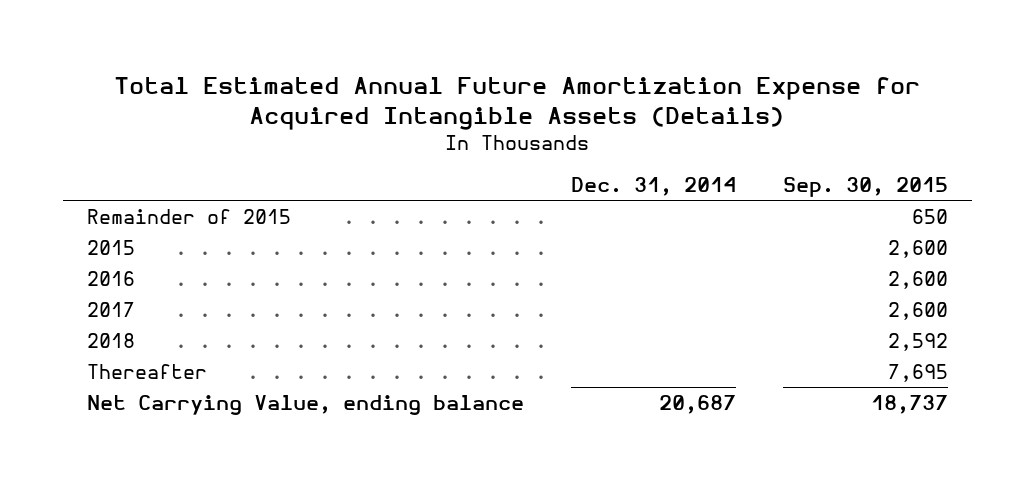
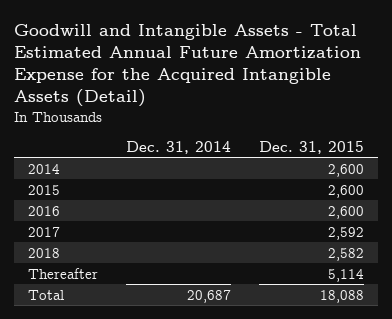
[114,76,921,130] Total Estimated Annual Future Amortization Expense for Acquired Intangible Assets (Details) -> [13,23,361,108] Goodwill and Intangible Assets - Total Estimated Annual Future Amortization Expense for the Acquired Intangible Assets (Detail)
[783,177,949,198] Sep. 30, 2015 -> none
none -> [258,140,364,154] Dec. 31, 2015
[86,208,291,224] Remainder of 2015 -> none
none -> [27,163,60,174] 2014
[86,394,524,415] Net Carrying Value, ending balance -> [27,289,64,300] Total

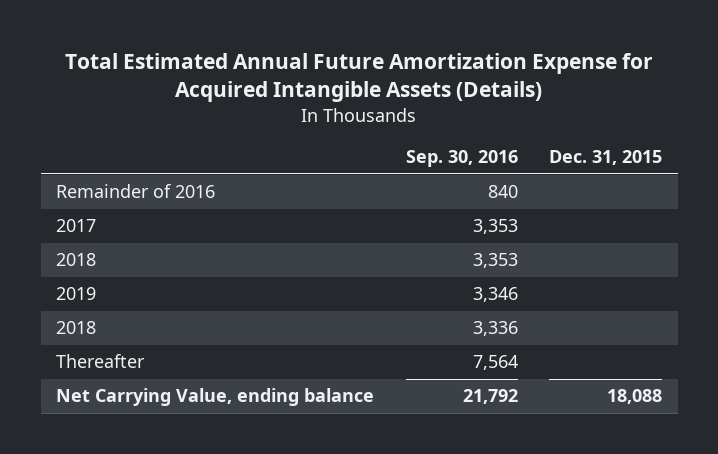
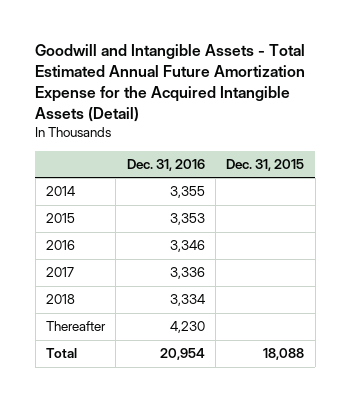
[65,52,654,103] Total Estimated Annual Future Amortization Expense for Acquired Intangible Assets (Details) -> [35,44,306,122] Goodwill and Intangible Assets - Total Estimated Annual Future Amortization Expense for the Acquired Intangible Assets (Detail)
[405,150,518,168] Sep. 30, 2016 -> none
none -> [126,158,205,171] Dec. 31, 2016
[56,184,216,199] Remainder of 2016 -> none
none -> [45,186,75,197] 2014
none -> [45,213,75,224] 2015
none -> [45,240,75,251] 2016
[56,287,97,301] 2019 -> none
[56,321,97,335] 2018 -> none
[56,388,375,407] Net Carrying Value, ending balance -> [45,348,77,359] Total

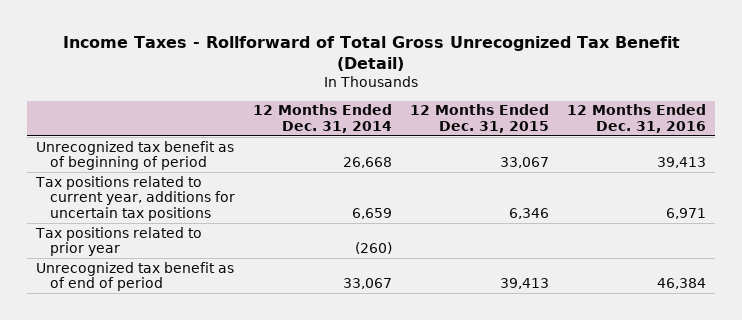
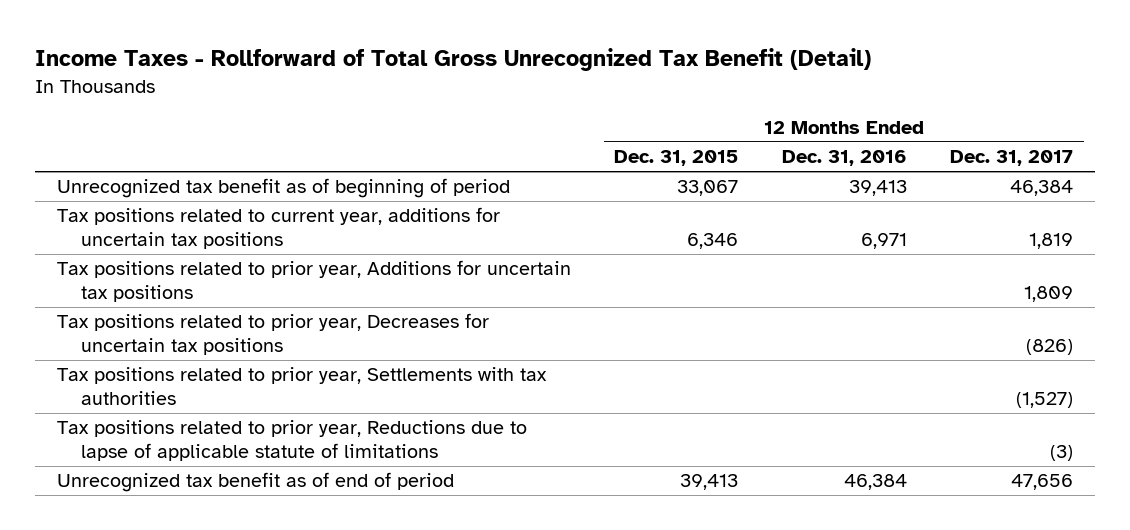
[253,104,393,134] 12 Months Ended Dec. 31, 2014 -> none
none -> [950,150,1074,167] Dec. 31, 2017
none -> [57,260,572,303] Tax positions related to prior year, Additions for uncertain tax positions
[34,226,202,257] Tax positions related to prior year -> [57,313,490,356] Tax positions related to prior year, Decreases for uncertain tax positions
none -> [57,367,548,406] Tax positions related to prior year, Settlements with tax authorities
none -> [57,420,528,462] Tax positions related to prior year, Reductions due to lapse of applicable statute of limitations

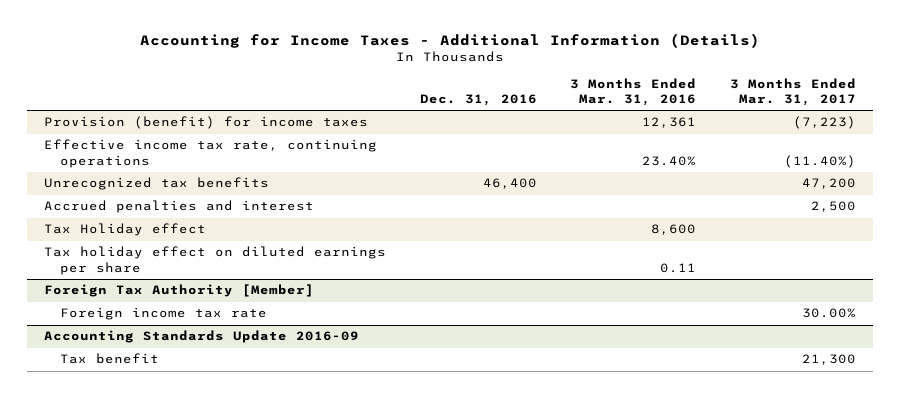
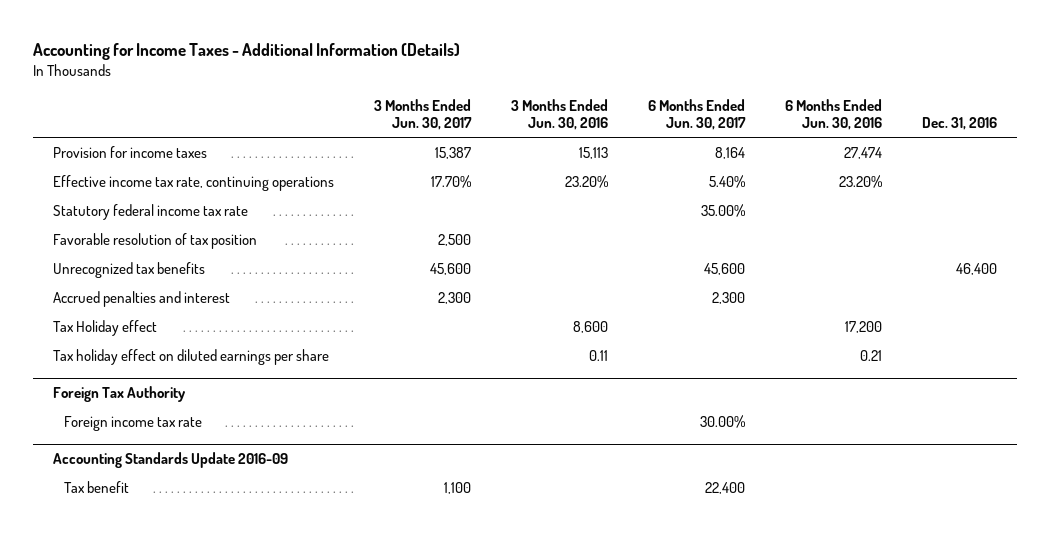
[570,77,697,107] 3 Months Ended Mar. 31, 2016 -> none
[730,77,857,107] 3 Months Ended Mar. 31, 2017 -> none
none -> [374,98,473,131] 3 Months Ended Jun. 30, 2017
none -> [511,98,609,131] 3 Months Ended Jun. 30, 2016
none -> [648,98,747,131] 6 Months Ended Jun. 30, 2017
none -> [785,98,883,131] 6 Months Ended Jun. 30, 2016
[43,116,368,130] Provision (benefit) for income taxes -> [53,145,208,158] Provision for income taxes
none -> [53,203,249,220] Statutory federal income tax rate
none -> [53,232,258,249] Favorable resolution of tax position
[43,284,314,298] Foreign Tax Authority [Member] -> [53,386,187,403] Foreign Tax Authority

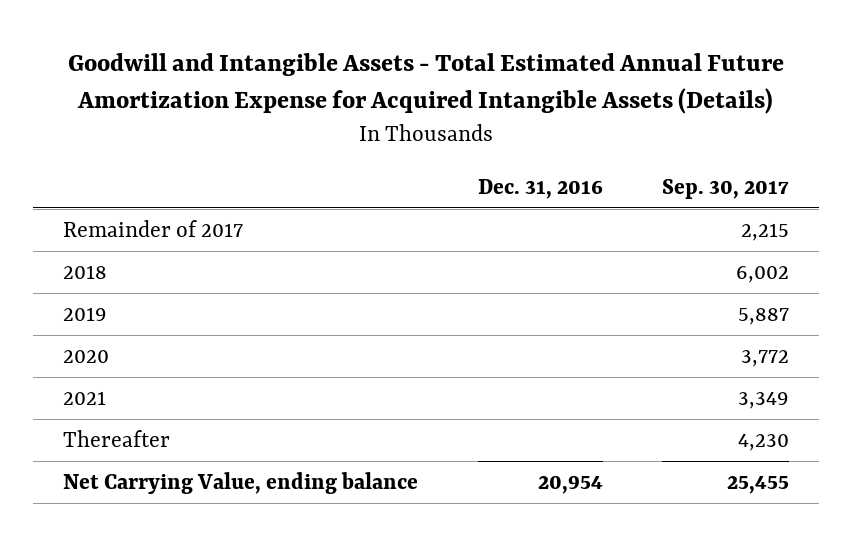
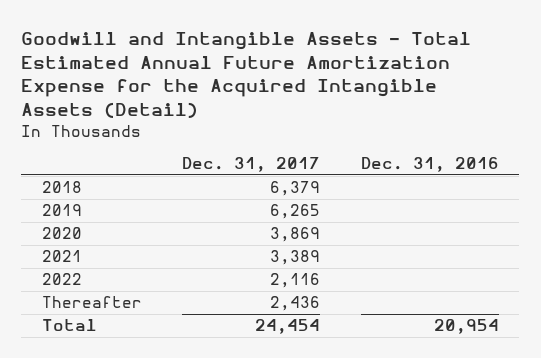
[68,52,785,115] Goodwill and Intangible Assets - Total Estimated Annual Future Amortization Expense for Acquired Intangible Assets (Details) -> [21,31,472,119] Goodwill and Intangible Assets - Total Estimated Annual Future Amortization Expense for the Acquired Intangible Assets (Detail)
[662,178,790,199] Sep. 30, 2017 -> none
none -> [182,157,321,173] Dec. 31, 2017
[62,219,243,237] Remainder of 2017 -> none
none -> [41,273,82,286] 2022
[62,471,418,494] Net Carrying Value, ending balance -> [41,319,97,332] Total

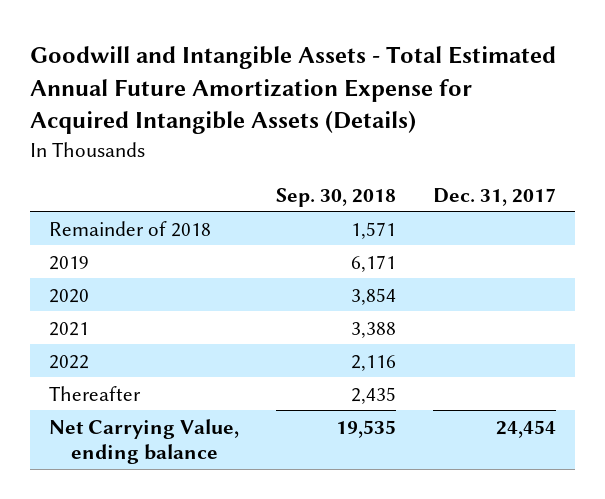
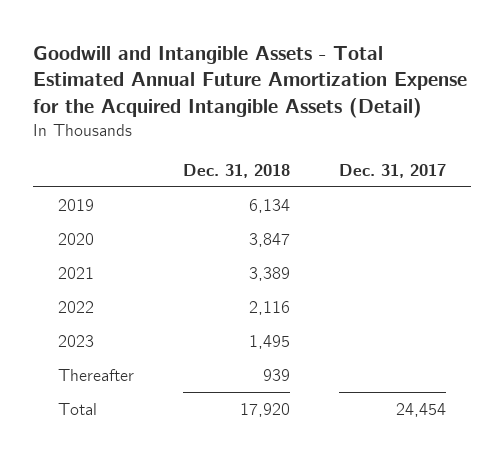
[30,46,557,135] Goodwill and Intangible Assets - Total Estimated Annual Future Amortization Expense for Acquired Intangible Assets (Details) -> [33,45,468,118] Goodwill and Intangible Assets - Total Estimated Annual Future Amortization Expense for the Acquired Intangible Assets (Detail)
[276,187,397,207] Sep. 30, 2018 -> none
none -> [183,163,291,178] Dec. 31, 2018
[48,220,211,237] Remainder of 2018 -> none
none -> [58,335,95,348] 2023
[48,418,239,464] Net Carrying Value, ending balance -> [58,403,98,416] Total

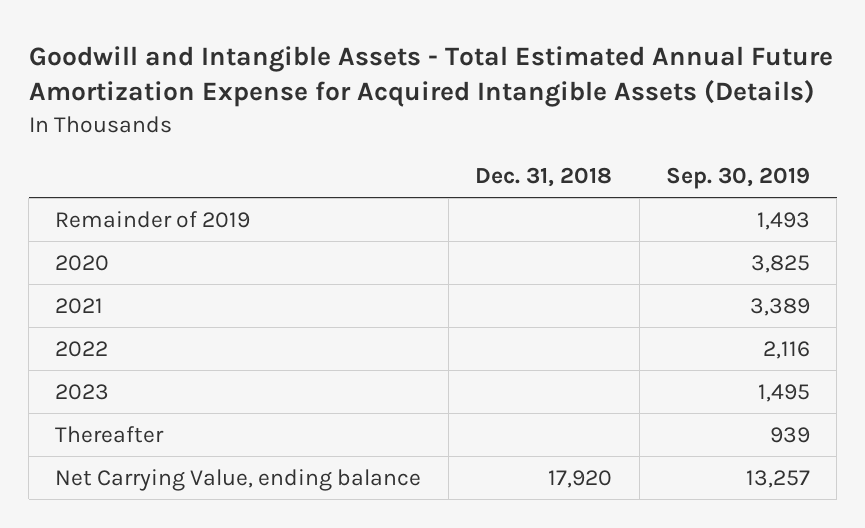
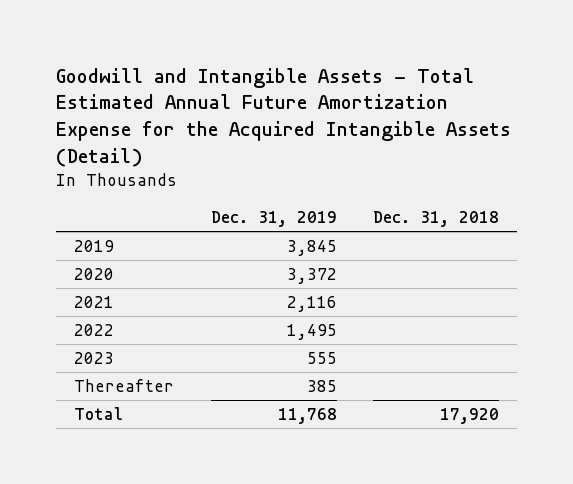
[28,45,833,108] Goodwill and Intangible Assets - Total Estimated Annual Future Amortization Expense for Acquired Intangible Assets (Details) -> [55,67,511,167] Goodwill and Intangible Assets - Total Estimated Annual Future Amortization Expense for the Acquired Intangible Assets (Detail)
[665,167,810,190] Sep. 30, 2019 -> none
none -> [210,211,337,228] Dec. 31, 2019
[55,210,251,228] Remainder of 2019 -> none
none -> [74,240,115,253] 2019
[55,468,422,491] Net Carrying Value, ending balance -> [74,407,124,421] Total

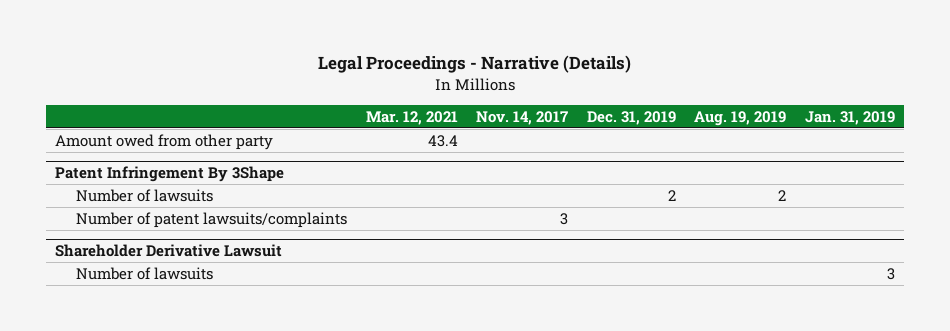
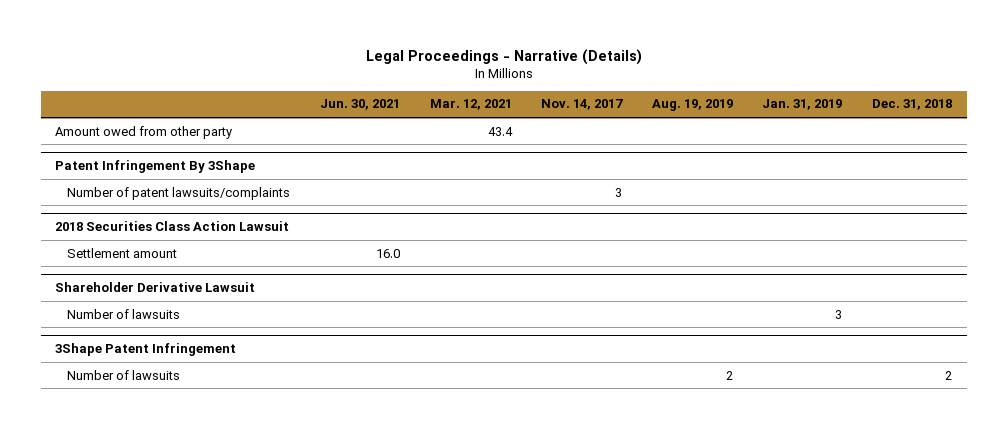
[586,110,676,125] Dec. 31, 2019 -> none
none -> [319,99,400,111] Jun. 30, 2021
none -> [871,99,952,111] Dec. 31, 2018
[75,188,213,202] Number of lawsuits -> none
none -> [55,221,290,232] 2018 Securities Class Action Lawsuit
none -> [67,247,178,258] Settlement amount
none -> [55,343,237,357] 3Shape Patent Infringement
none -> [67,369,181,380] Number of lawsuits

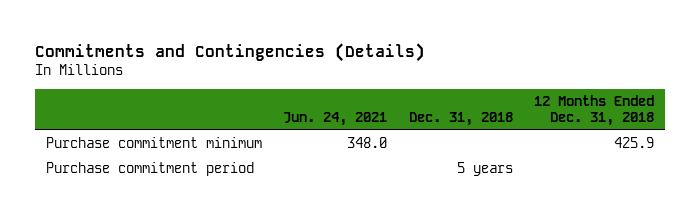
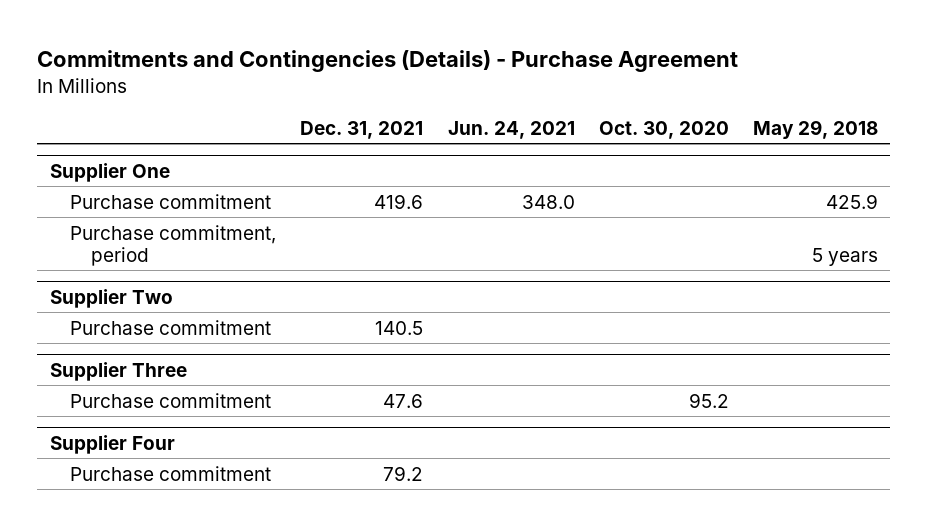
[35,42,426,62] Commitments and Contingencies (Details) -> [37,50,739,73] Commitments and Contingencies (Details) - Purchase Agreement
[408,112,513,127] Dec. 31, 2018 -> none
[533,95,654,127] 12 Months Ended Dec. 31, 2018 -> none
none -> [300,120,424,139] Dec. 31, 2021
none -> [598,120,729,139] Oct. 30, 2020
none -> [753,119,879,139] May 29, 2018
[46,137,263,149] Purchase commitment minimum -> none
[46,162,255,177] Purchase commitment period -> none
none -> [49,162,170,182] Supplier One
none -> [70,193,272,209] Purchase commitment
none -> [70,224,277,266] Purchase commitment, period
none -> [49,288,173,308] Supplier Two
none -> [70,319,272,335] Purchase commitment
none -> [49,361,187,381] Supplier Three
none -> [70,392,272,408] Purchase commitment
none -> [49,434,175,454] Supplier Four
none -> [70,465,272,481] Purchase commitment

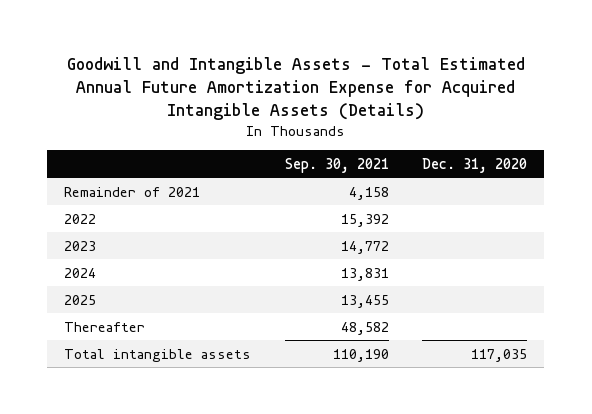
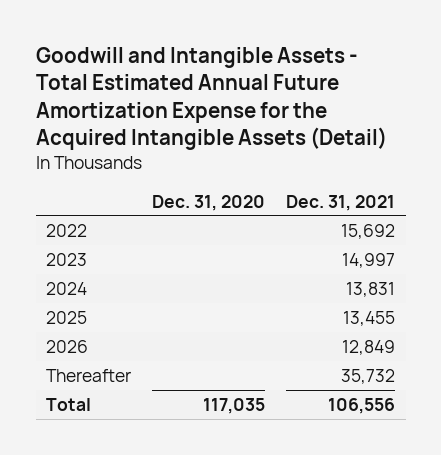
[66,57,525,120] Goodwill and Intangible Assets - Total Estimated Annual Future Amortization Expense for Acquired Intangible Assets (Details) -> [35,46,387,151] Goodwill and Intangible Assets - Total Estimated Annual Future Amortization Expense for the Acquired Intangible Assets (Detail)
[284,157,389,173] Sep. 30, 2021 -> none
none -> [286,194,396,211] Dec. 31, 2021
[64,186,201,197] Remainder of 2021 -> none
none -> [46,339,89,353] 2026
[64,348,252,362] Total intangible assets -> [46,397,92,411] Total

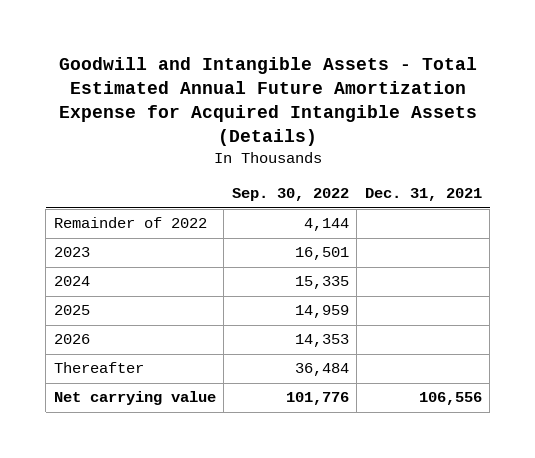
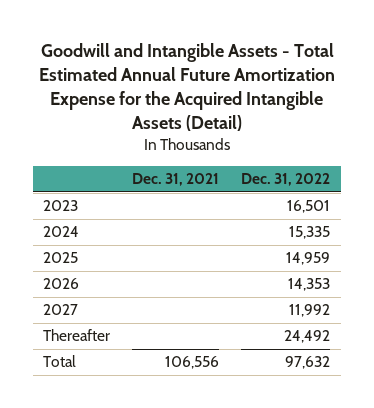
[58,56,477,147] Goodwill and Intangible Assets - Total Estimated Annual Future Amortization Expense for Acquired Intangible Assets (Details) -> [38,42,335,132] Goodwill and Intangible Assets - Total Estimated Annual Future Amortization Expense for the Acquired Intangible Assets (Detail)
[231,188,349,202] Sep. 30, 2022 -> none
none -> [241,173,331,187] Dec. 31, 2022
[53,217,207,229] Remainder of 2022 -> none
none -> [43,304,79,316] 2027
[53,391,216,406] Net carrying value -> [43,355,77,368] Total

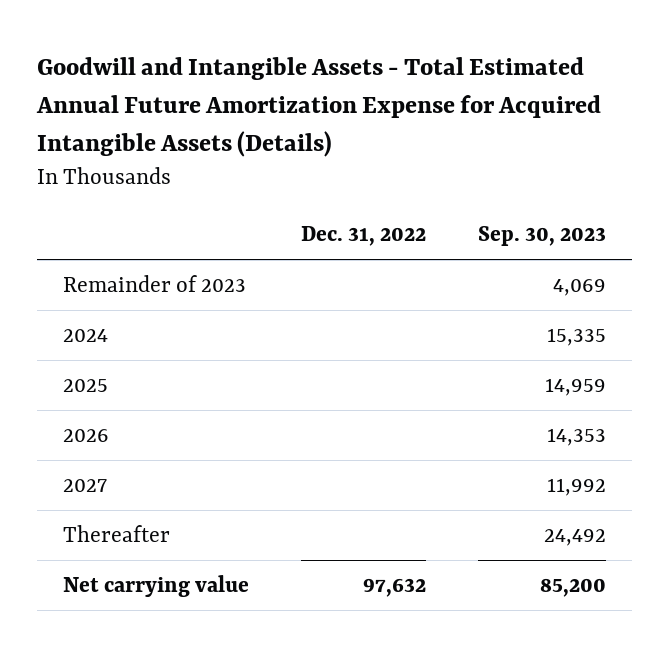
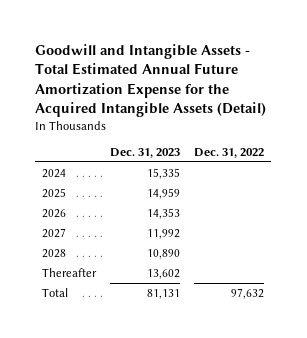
[36,57,602,158] Goodwill and Intangible Assets - Total Estimated Annual Future Amortization Expense for Acquired Intangible Assets (Details) -> [35,43,267,117] Goodwill and Intangible Assets - Total Estimated Annual Future Amortization Expense for the Acquired Intangible Assets (Detail)
[477,226,606,247] Sep. 30, 2023 -> none
none -> [110,148,181,159] Dec. 31, 2023
[63,275,247,293] Remainder of 2023 -> none
none -> [42,248,67,258] 2028
[63,575,250,598] Net carrying value -> [42,287,69,297] Total

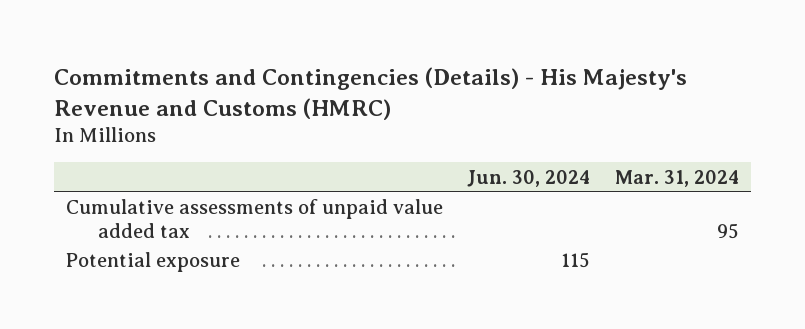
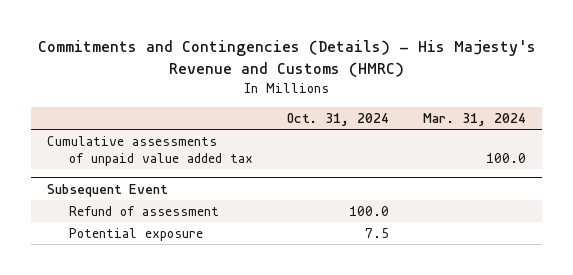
[467,169,591,187] Jun. 30, 2024 -> none
none -> [286,112,389,126] Oct. 31, 2024
[66,252,241,273] Potential exposure -> none
[716,222,739,239] 95 -> [485,153,526,164] 100.0
none -> [47,183,169,197] Subsequent Event
none -> [69,205,220,216] Refund of assessment
none -> [69,227,204,241] Potential exposure

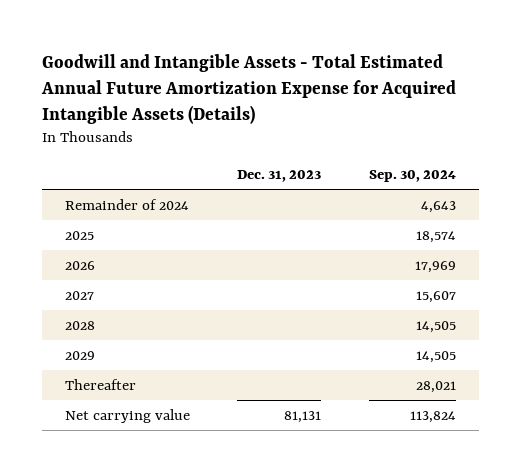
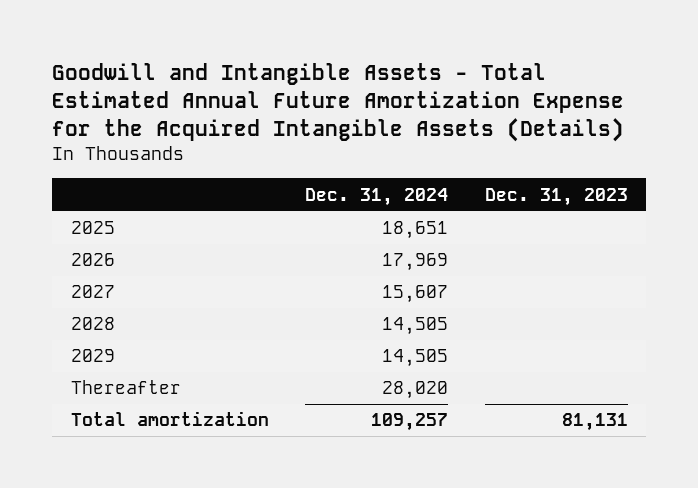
[40,53,456,124] Goodwill and Intangible Assets - Total Estimated Annual Future Amortization Expense for Acquired Intangible Assets (Details) -> [52,63,625,143] Goodwill and Intangible Assets - Total Estimated Annual Future Amortization Expense for the Acquired Intangible Assets (Details)
[368,170,456,183] Sep. 30, 2024 -> none
none -> [305,187,449,206] Dec. 31, 2024
[65,198,190,210] Remainder of 2024 -> none
[65,408,191,423] Net carrying value -> [70,411,269,427] Total amortization

